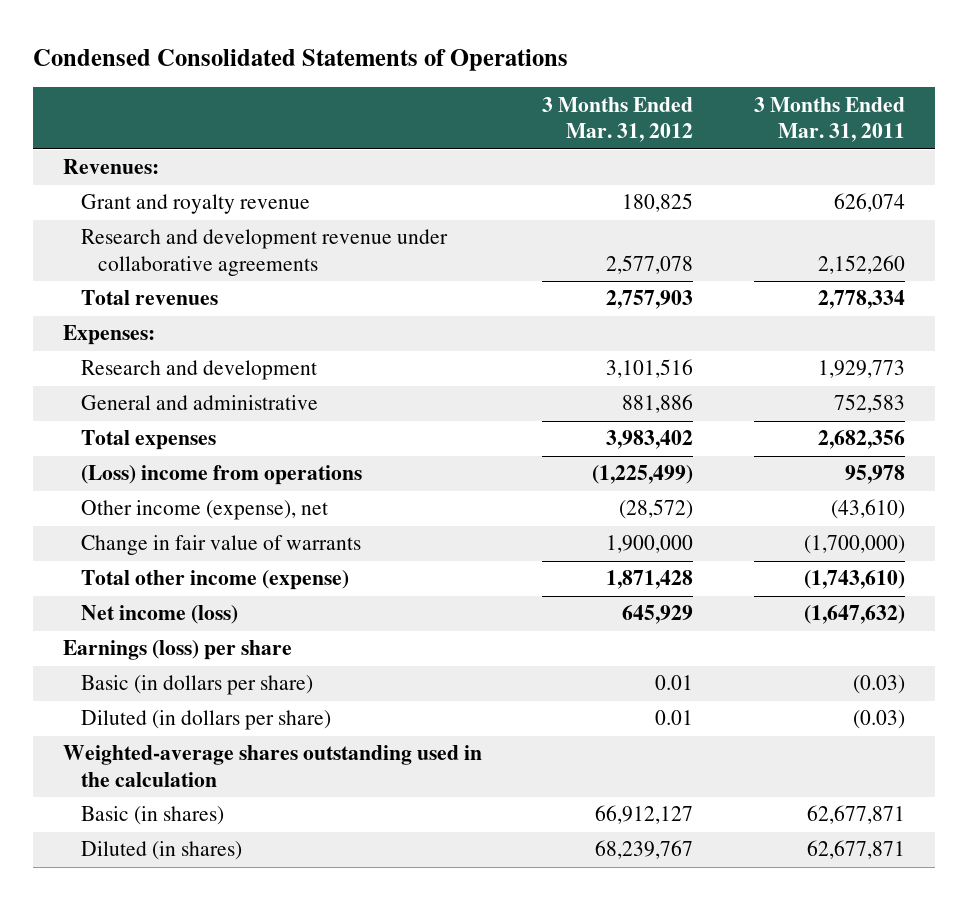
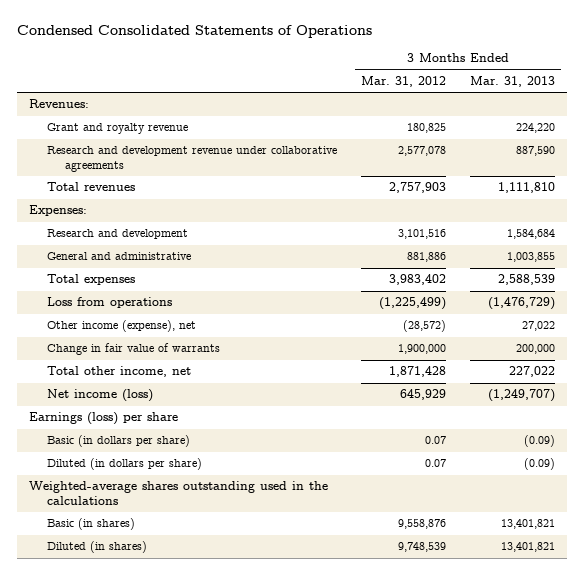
[753,96,905,143] 3 Months Ended Mar. 31, 2011 -> none
none -> [469,75,555,87] Mar. 31, 2013
[80,465,362,486] (Loss) income from operations -> [47,297,173,309] Loss from operations
[80,570,349,591] Total other income (expense) -> [47,366,192,378] Total other income, net
[655,675,694,691] 0.01 -> [424,436,446,445] 0.07
[655,710,694,726] 0.01 -> [424,459,446,468] 0.07
[62,745,482,787] Weighted-average shares outstanding used in the calculation -> [28,481,328,506] Weighted-average shares outstanding used in the calculations
[595,805,694,825] 66,912,127 -> [397,519,446,530] 9,558,876
[595,840,694,860] 68,239,767 -> [397,542,446,553] 9,748,539

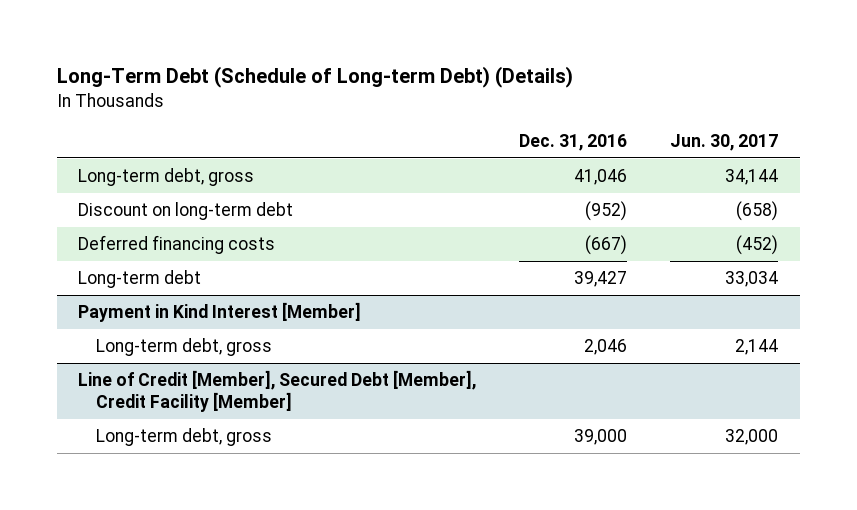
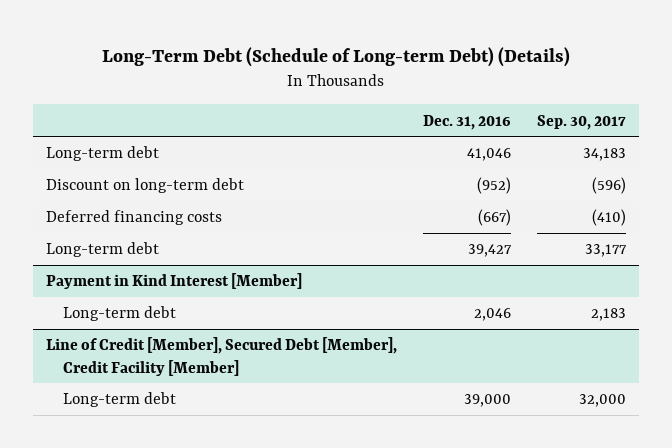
[670,134,779,152] Jun. 30, 2017 -> none
none -> [536,114,626,130] Sep. 30, 2017
[78,168,255,187] Long-term debt, gross -> [46,146,160,162] Long-term debt
[95,338,272,357] Long-term debt, gross -> [62,306,176,322] Long-term debt
[95,428,272,447] Long-term debt, gross -> [62,392,176,408] Long-term debt

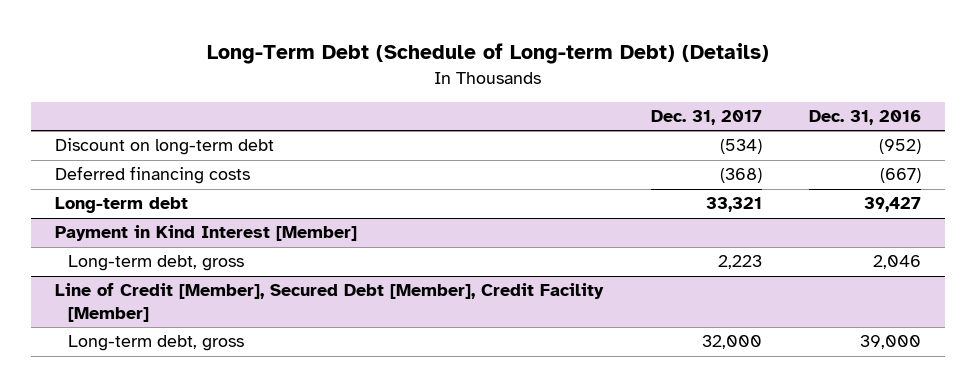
[536,114,626,130] Sep. 30, 2017 -> none
none -> [650,110,762,126] Dec. 31, 2017
[46,146,160,162] Long-term debt -> none
[62,306,176,322] Long-term debt -> [68,255,245,272] Long-term debt, gross
[62,392,176,408] Long-term debt -> [68,335,245,352] Long-term debt, gross

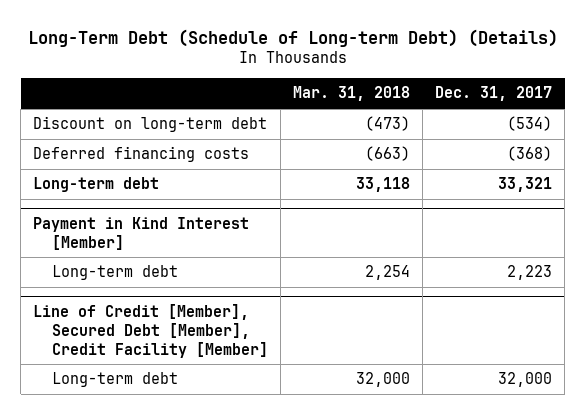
[809,110,922,126] Dec. 31, 2016 -> none
none -> [292,86,410,102] Mar. 31, 2018
[68,255,245,272] Long-term debt, gross -> [51,265,178,281] Long-term debt
[68,335,245,352] Long-term debt, gross -> [51,372,178,388] Long-term debt

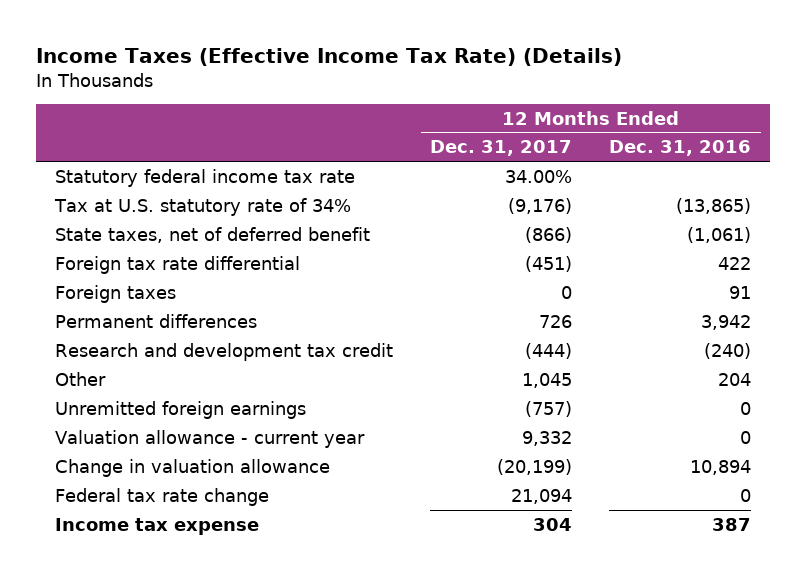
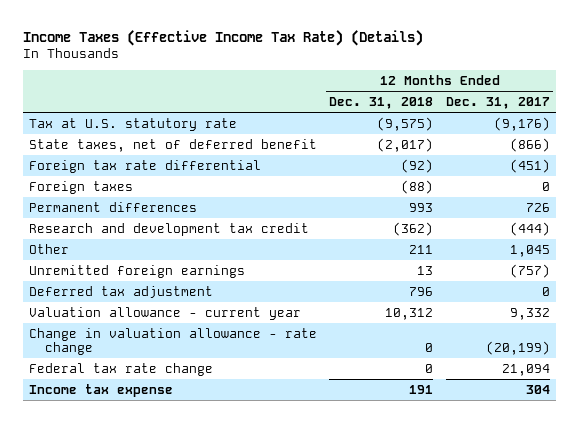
[609,140,752,157] Dec. 31, 2016 -> none
none -> [329,97,434,110] Dec. 31, 2018
[54,168,355,187] Statutory federal income tax rate -> none
[53,197,351,216] Tax at U.S. statutory rate of 34% -> [28,117,237,131] Tax at U.S. statutory rate
none -> [28,285,213,298] Deferred tax adjustment
[54,458,330,477] Change in valuation allowance -> [28,327,317,356] Change in valuation allowance - rate change

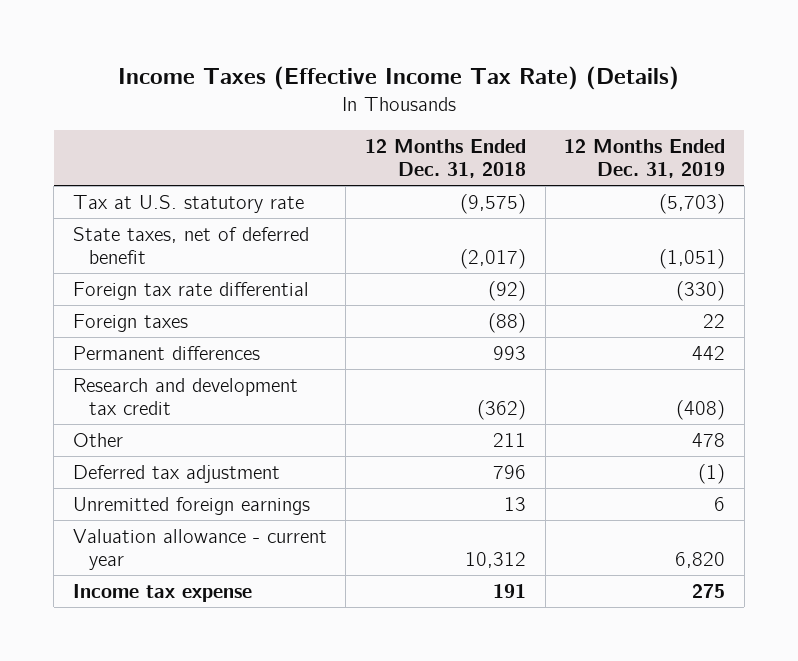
[445,97,550,110] Dec. 31, 2017 -> none
none -> [564,138,726,179] 12 Months Ended Dec. 31, 2019
[28,264,245,278] Unremitted foreign earnings -> [72,496,310,515] Unremitted foreign earnings
[28,327,317,356] Change in valuation allowance - rate change -> none
[28,362,213,376] Federal tax rate change -> none

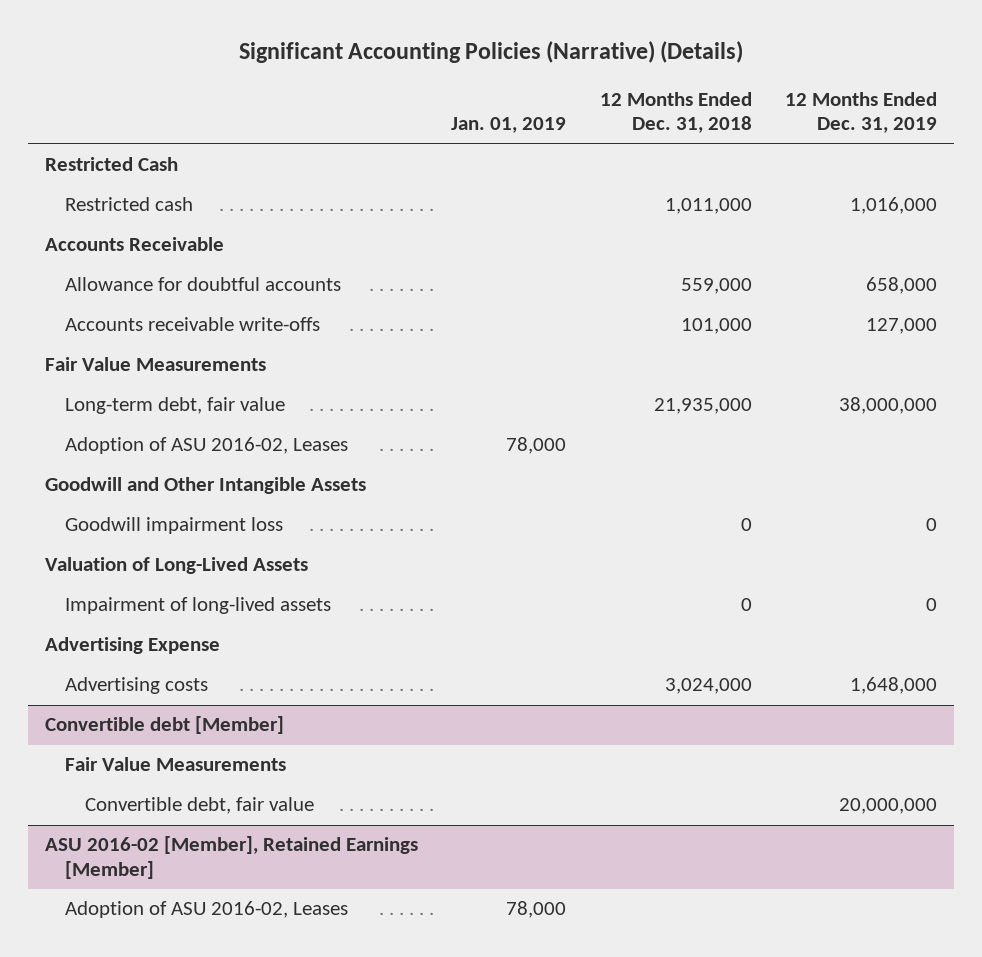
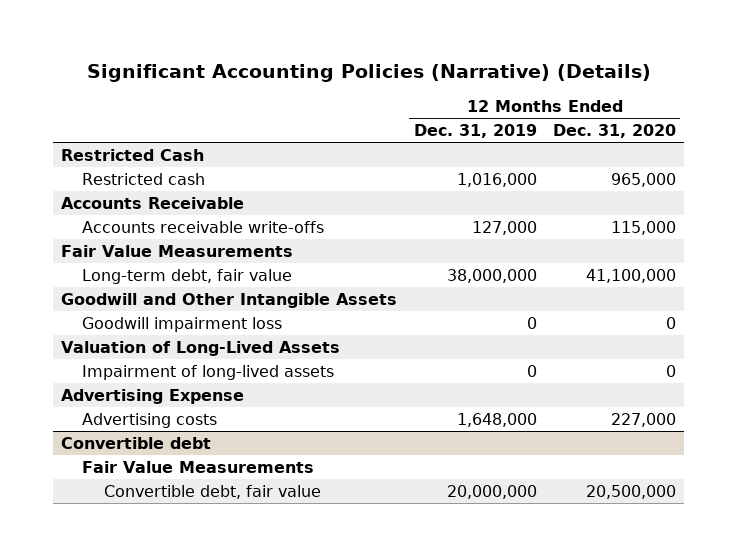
[451,117,567,134] Jan. 01, 2019 -> none
[599,92,752,134] 12 Months Ended Dec. 31, 2018 -> none
none -> [552,124,676,139] Dec. 31, 2020
[64,277,341,292] Allowance for doubtful accounts -> none
[64,437,348,455] Adoption of ASU 2016-02, Leases -> none
[44,716,284,735] Convertible debt [Member] -> [61,436,212,449] Convertible debt
[44,836,418,879] ASU 2016-02 [Member], Retained Earnings [Member] -> none
[64,901,348,919] Adoption of ASU 2016-02, Leases -> none

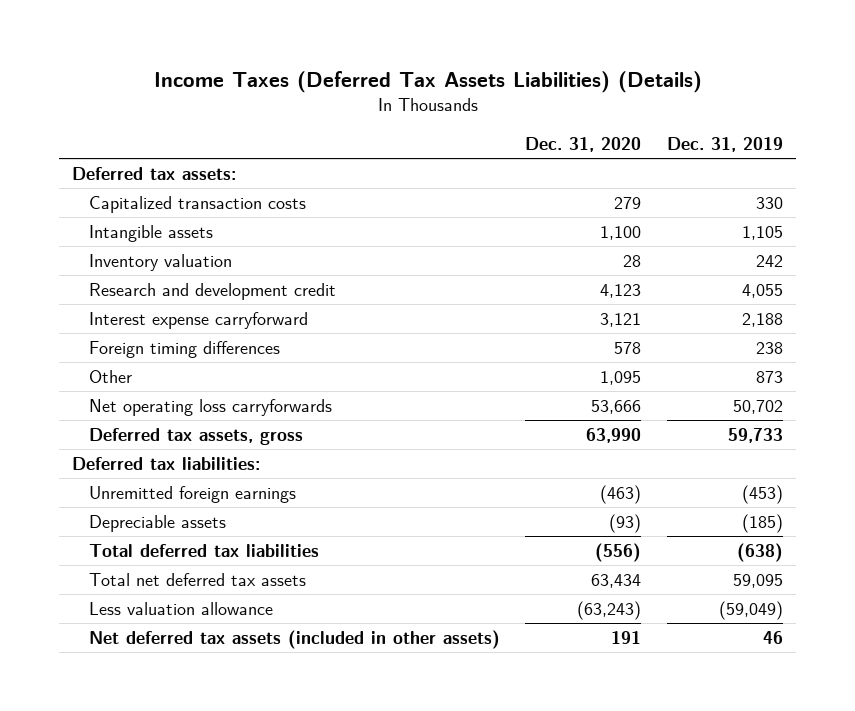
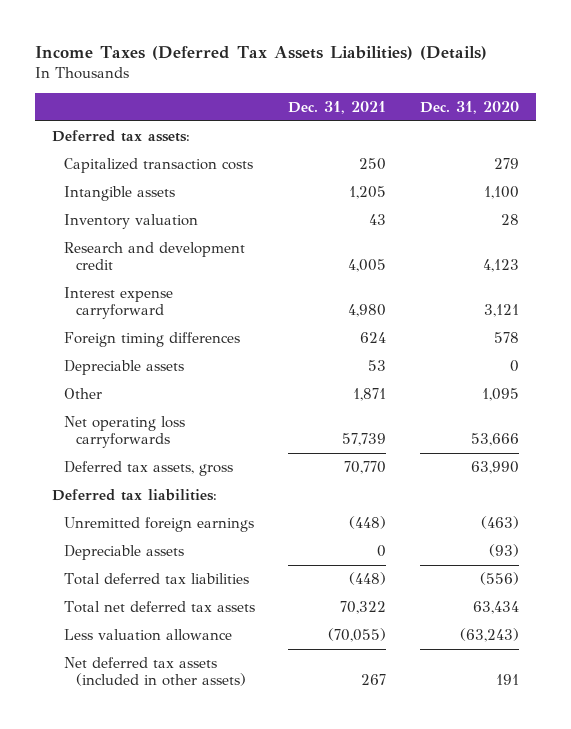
[667,136,784,152] Dec. 31, 2019 -> none
none -> [288,100,387,114] Dec. 31, 2021
none -> [63,360,184,376] Depreciable assets

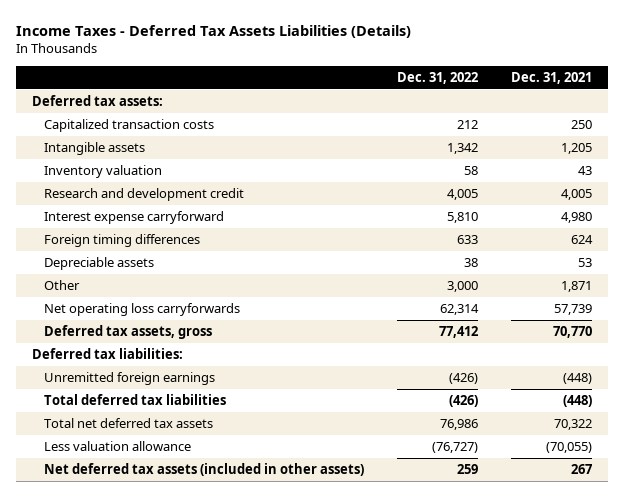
[35,46,488,61] Income Taxes (Deferred Tax Assets Liabilities) (Details) -> [15,24,411,38] Income Taxes - Deferred Tax Assets Liabilities (Details)
[419,100,519,114] Dec. 31, 2020 -> none
none -> [396,71,478,84] Dec. 31, 2022
[63,545,184,561] Depreciable assets -> none

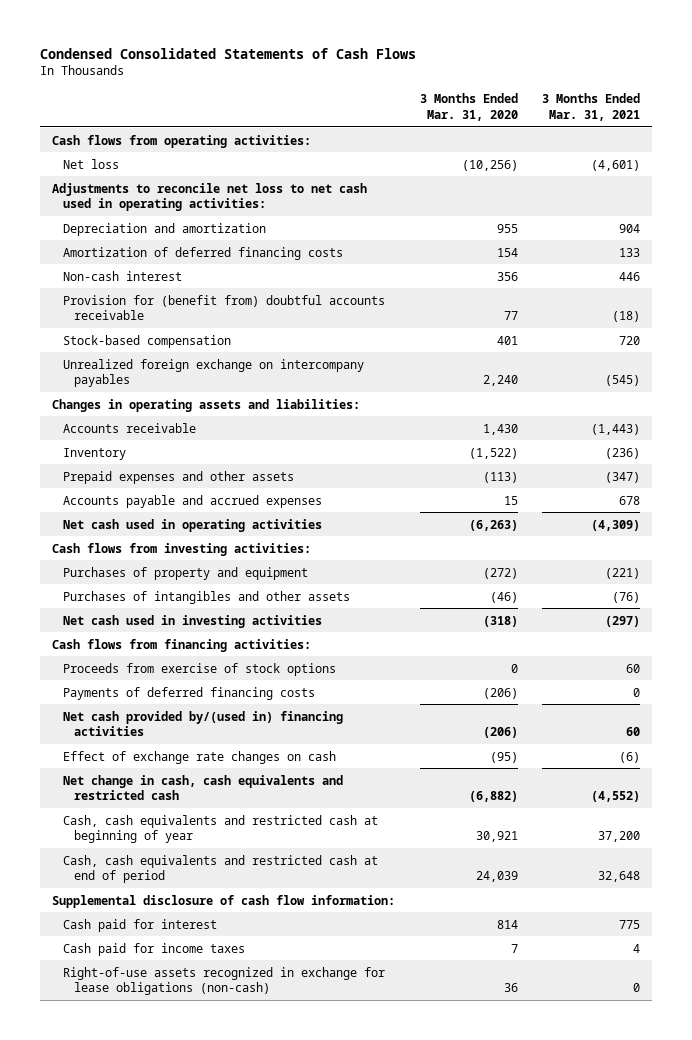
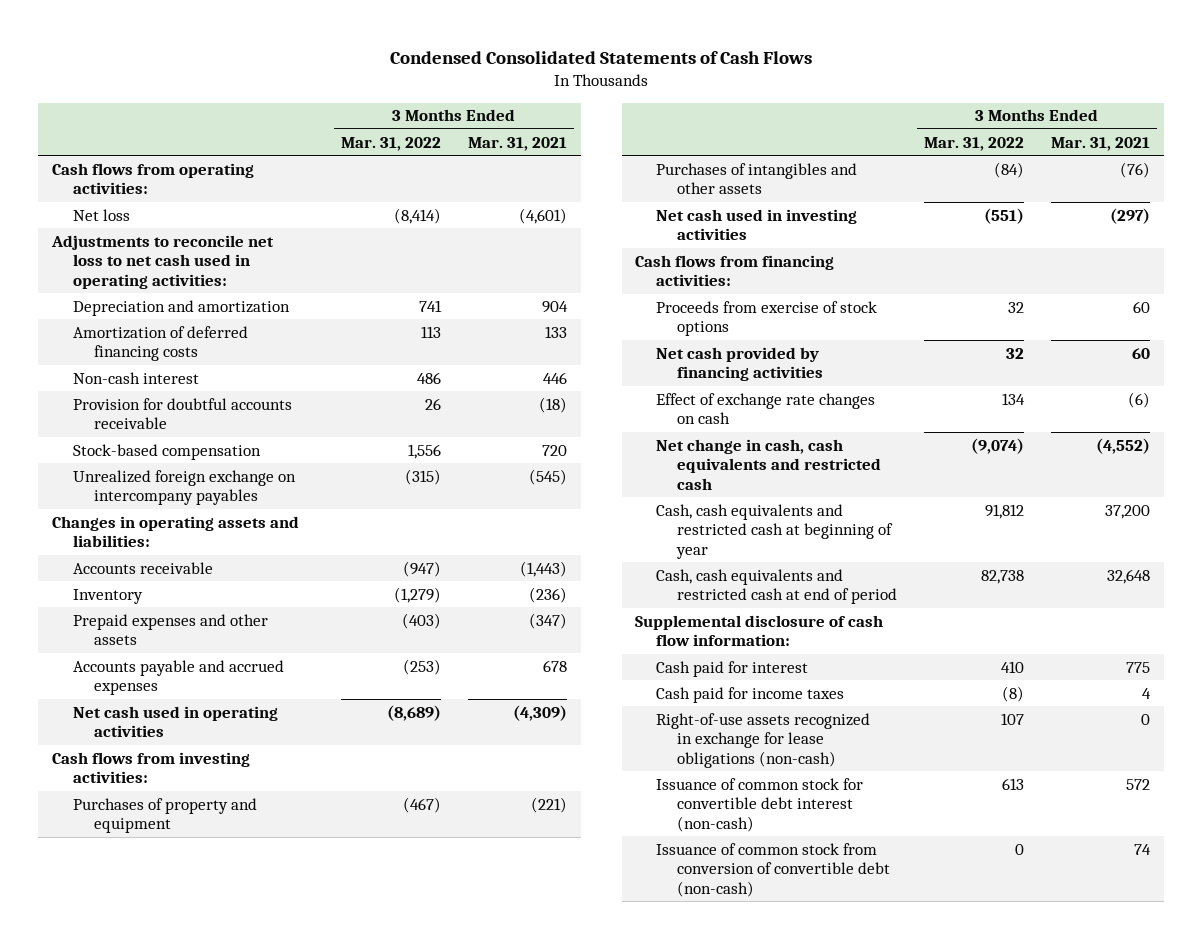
[419,93,518,121] 3 Months Ended Mar. 31, 2020 -> none
none -> [340,136,441,151] Mar. 31, 2022
[62,294,385,321] Provision for (benefit from) doubtful accounts receivable -> [72,397,292,430] Provision for doubtful accounts receivable
[62,686,315,700] Payments of deferred financing costs -> none
[62,710,343,737] Net cash provided by/(used in) financing activities -> [656,346,823,382] Net cash provided by financing activities
none -> [656,777,864,832] Issuance of common stock for convertible debt interest (non-cash)
none -> [656,842,890,897] Issuance of common stock from conversion of convertible debt (non-cash)

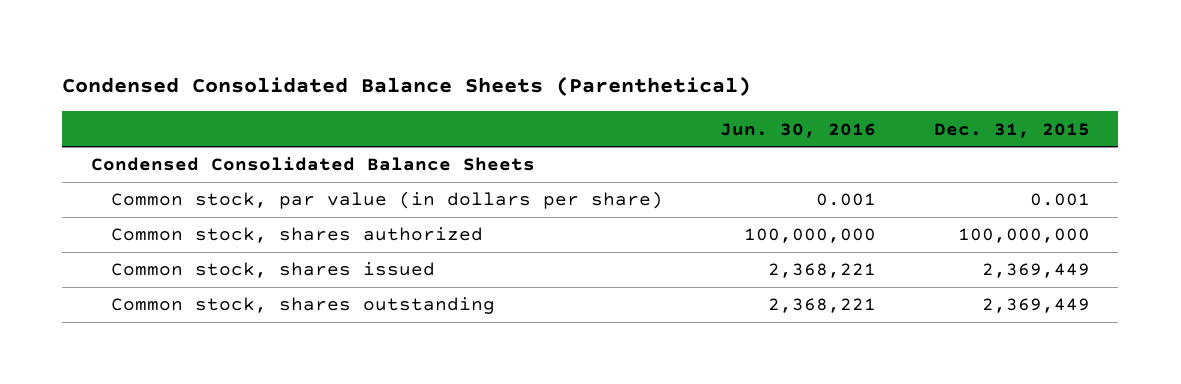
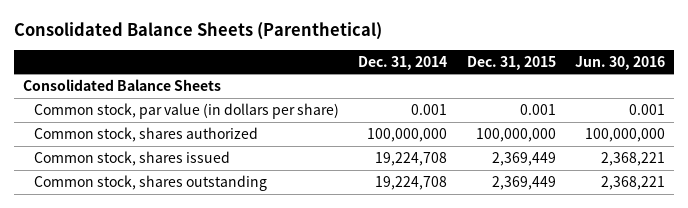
[62,76,752,97] Condensed Consolidated Balance Sheets (Parenthetical) -> [13,21,382,40] Consolidated Balance Sheets (Parenthetical)
none -> [358,55,448,70] Dec. 31, 2014
[90,157,535,172] Condensed Consolidated Balance Sheets -> [23,78,222,91] Consolidated Balance Sheets

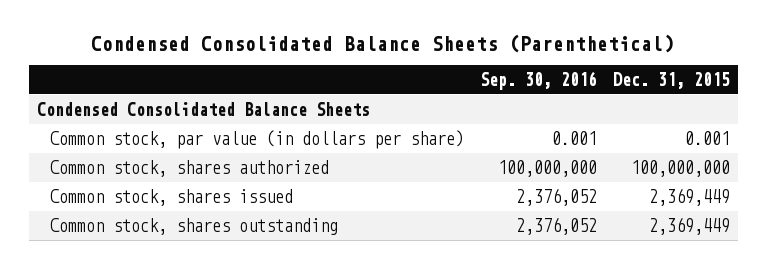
[13,21,382,40] Consolidated Balance Sheets (Parenthetical) -> [91,33,675,53] Condensed Consolidated Balance Sheets (Parenthetical)
[358,55,448,70] Dec. 31, 2014 -> none
[574,55,665,70] Jun. 30, 2016 -> none
none -> [479,70,597,90] Sep. 30, 2016
[23,78,222,91] Consolidated Balance Sheets -> [36,102,370,117] Condensed Consolidated Balance Sheets

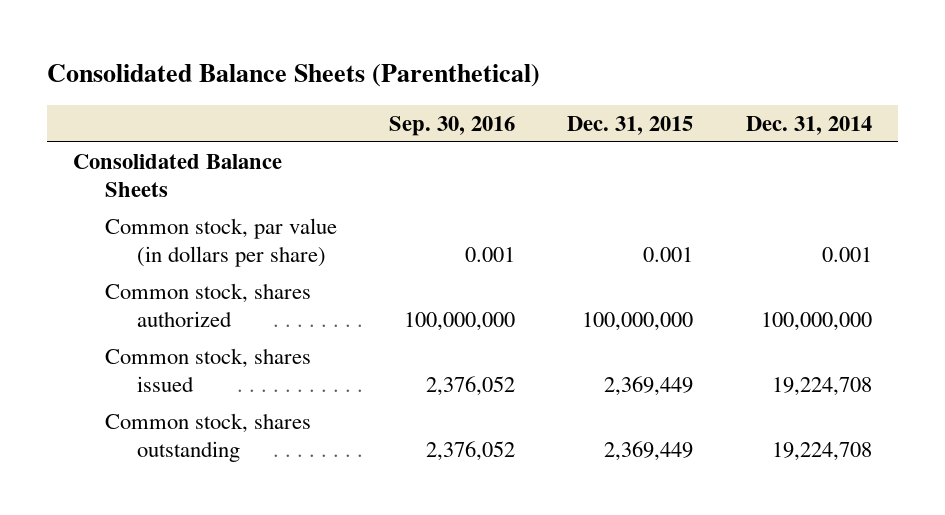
[91,33,675,53] Condensed Consolidated Balance Sheets (Parenthetical) -> [47,64,541,88] Consolidated Balance Sheets (Parenthetical)
none -> [745,115,872,135] Dec. 31, 2014
[36,102,370,117] Condensed Consolidated Balance Sheets -> [73,153,283,198] Consolidated Balance Sheets

